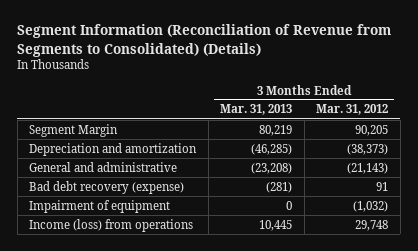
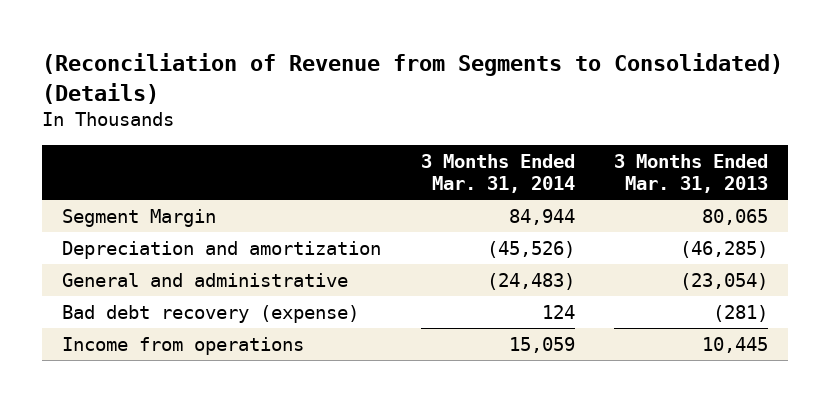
[17,24,392,57] Segment Information (Reconciliation of Revenue from Segments to Consolidated) (Details) -> [41,53,783,104] (Reconciliation of Revenue from Segments to Consolidated) (Details)
[316,104,389,116] Mar. 31, 2012 -> none
none -> [420,154,575,193] 3 Months Ended Mar. 31, 2014
[259,124,293,136] 80,219 -> [702,208,769,225] 80,065
[251,162,293,174] (23,208) -> [680,272,769,290] (23,054)
[29,199,171,213] Impairment of equipment -> none
[29,218,194,232] Income (loss) from operations -> [61,336,304,355] Income from operations

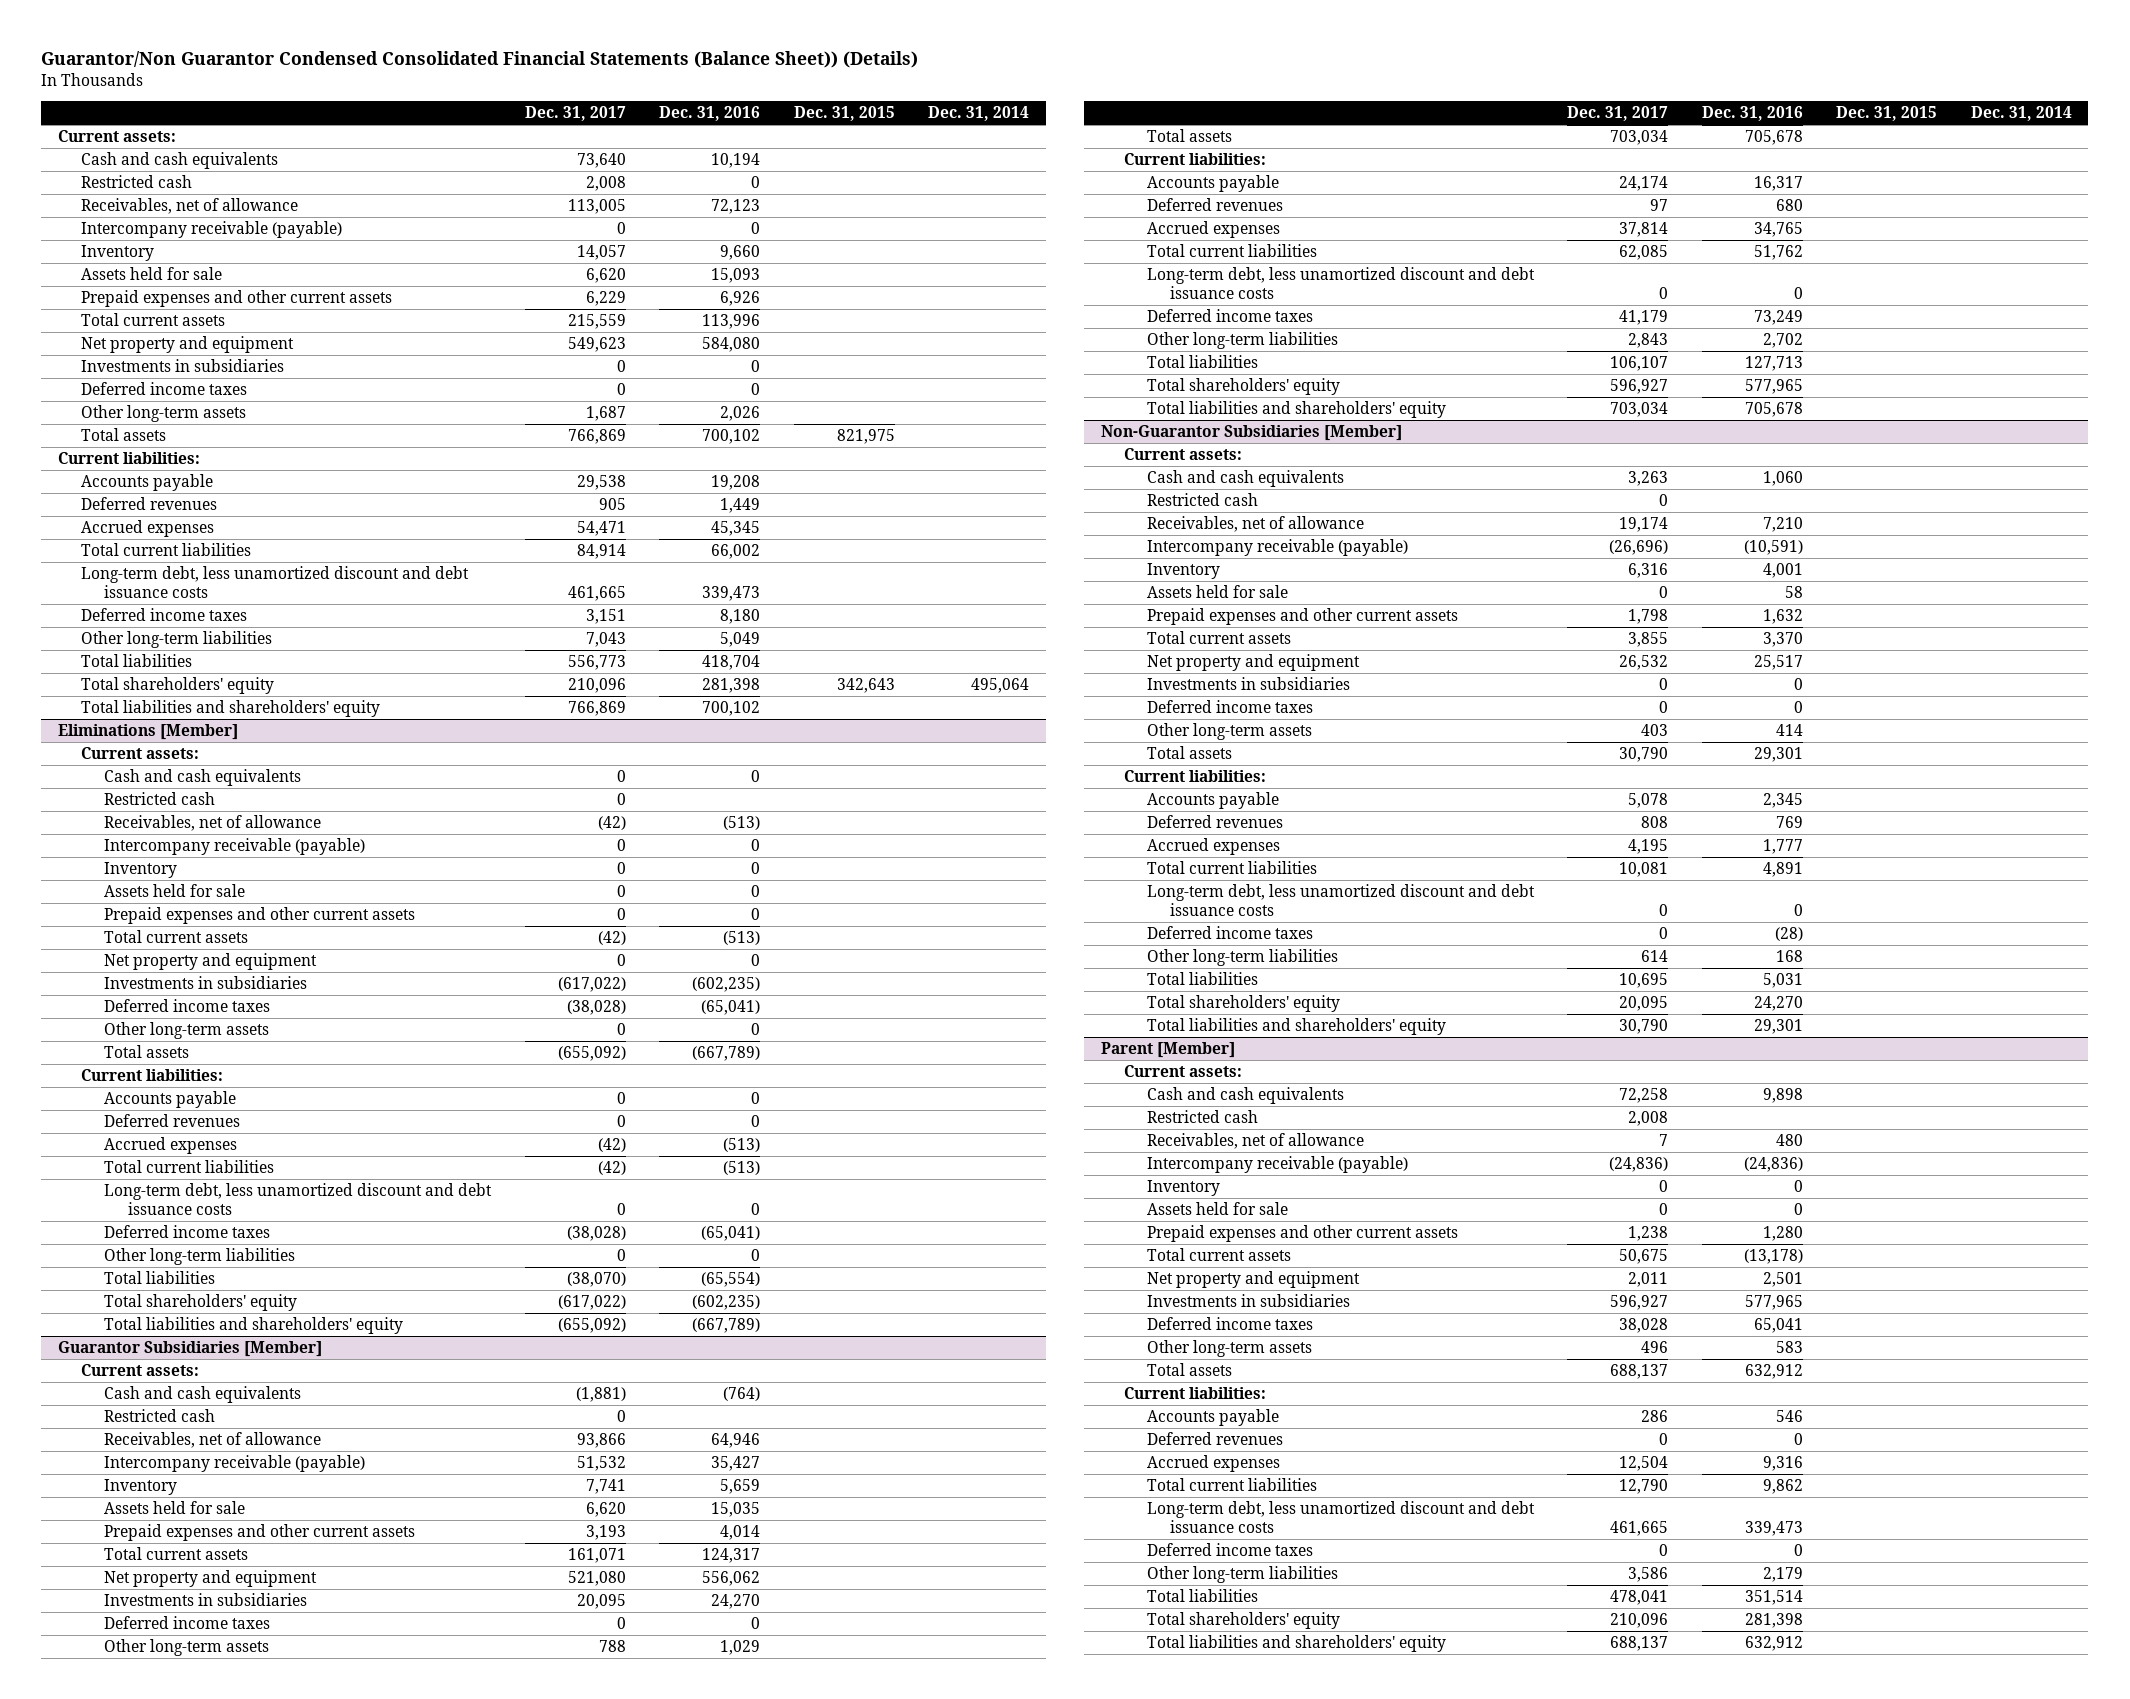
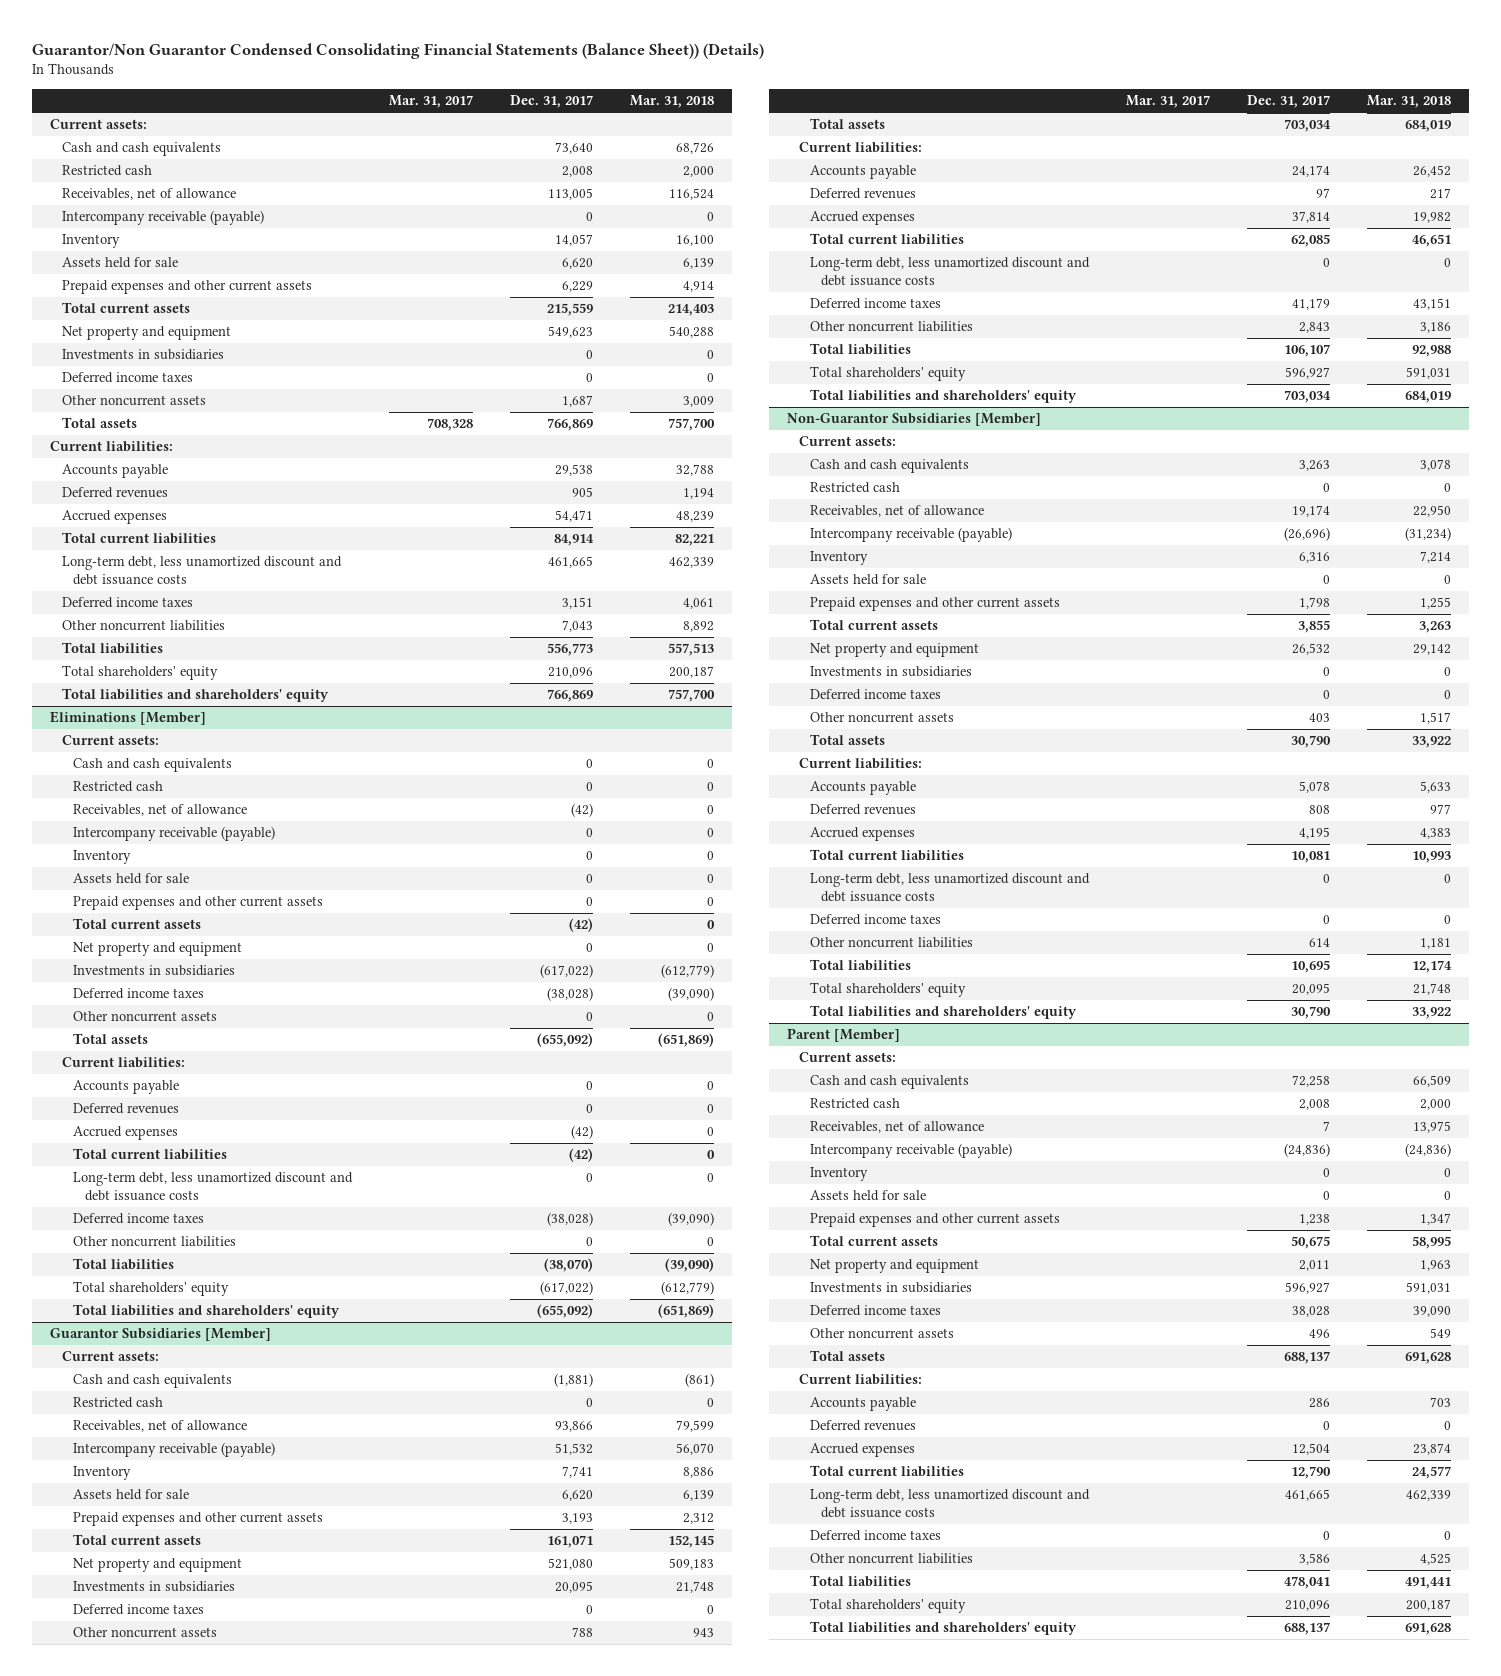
[41,51,919,69] Guarantor/Non Guarantor Condensed Consolidated Financial Statements (Balance Sheet)) (Details) -> [31,42,764,59] Guarantor/Non Guarantor Condensed Consolidating Financial Statements (Balance Sheet)) (Details)
[659,106,761,122] Dec. 31, 2016 -> none
[793,106,895,122] Dec. 31, 2015 -> none
[928,106,1030,122] Dec. 31, 2014 -> none
none -> [389,95,474,109] Mar. 31, 2017
none -> [629,95,714,109] Mar. 31, 2018
[81,405,247,423] Other long-term assets -> [61,395,206,407] Other noncurrent assets
[81,631,273,649] Other long-term liabilities -> [61,620,225,632] Other noncurrent liabilities
[104,1022,270,1040] Other long-term assets -> [73,1011,218,1023] Other noncurrent assets
[104,1248,296,1266] Other long-term liabilities -> [73,1236,237,1248] Other noncurrent liabilities
[104,1639,270,1657] Other long-term assets -> [73,1627,218,1639] Other noncurrent assets
[1146,332,1338,350] Other long-term liabilities -> [810,321,974,333] Other noncurrent liabilities
[1146,723,1312,741] Other long-term assets -> [810,712,955,724] Other noncurrent assets
[1146,949,1338,967] Other long-term liabilities -> [810,937,974,949] Other noncurrent liabilities
[1146,1340,1312,1358] Other long-term assets -> [810,1328,955,1340] Other noncurrent assets
[1146,1566,1338,1584] Other long-term liabilities -> [810,1553,974,1565] Other noncurrent liabilities

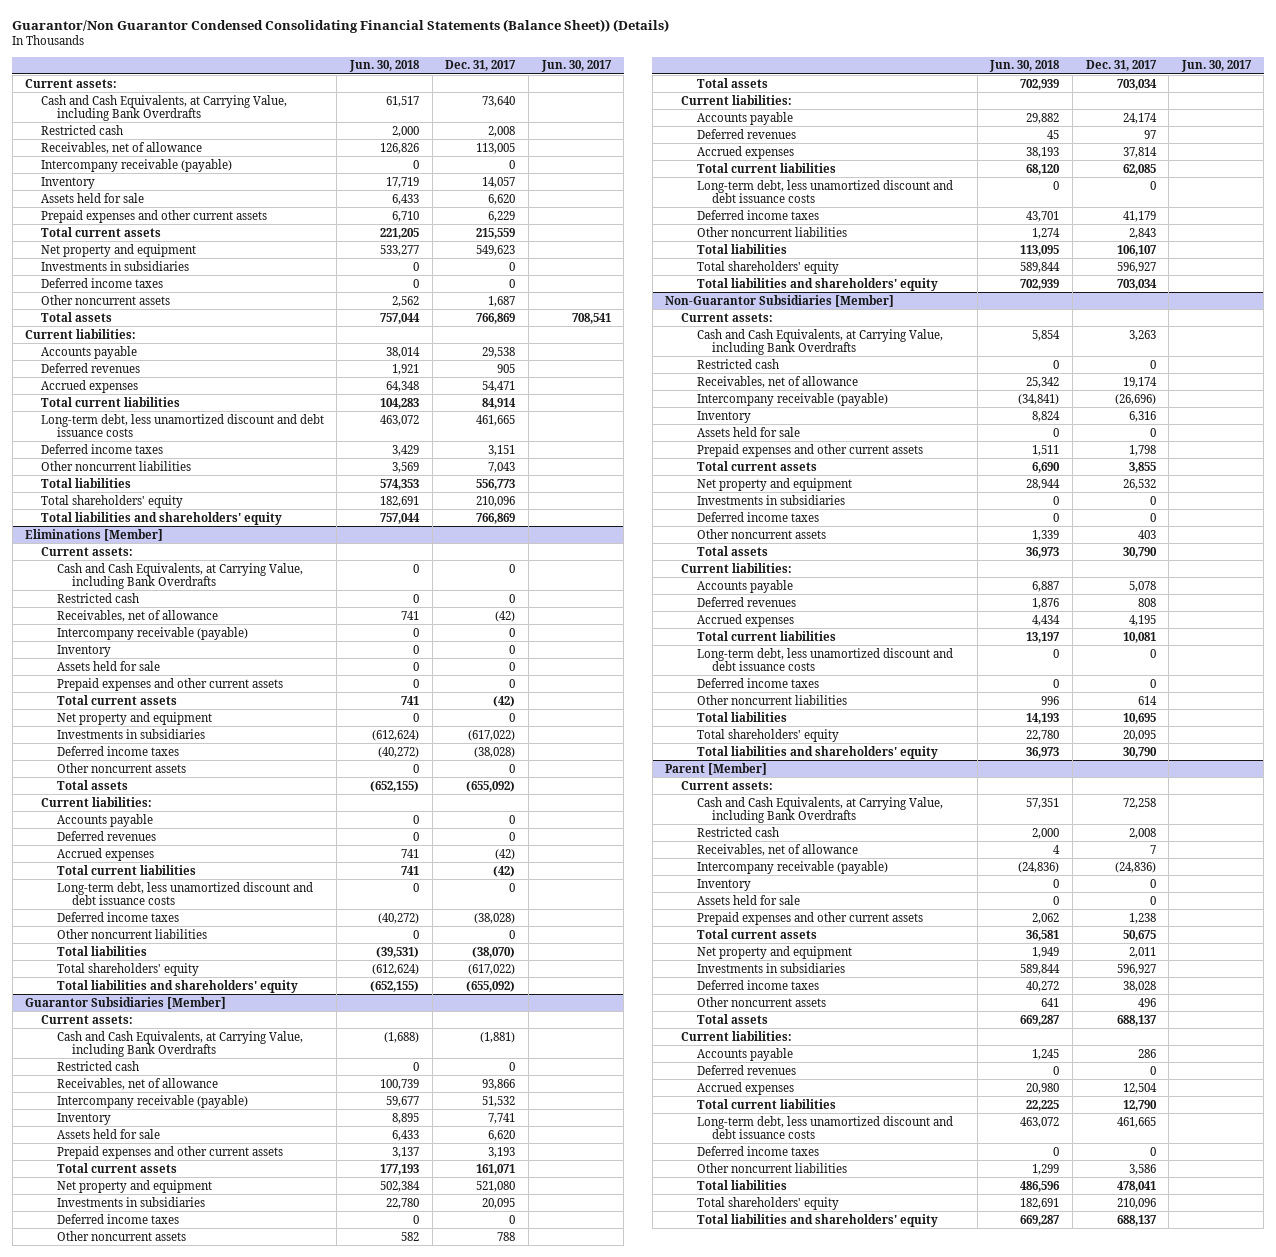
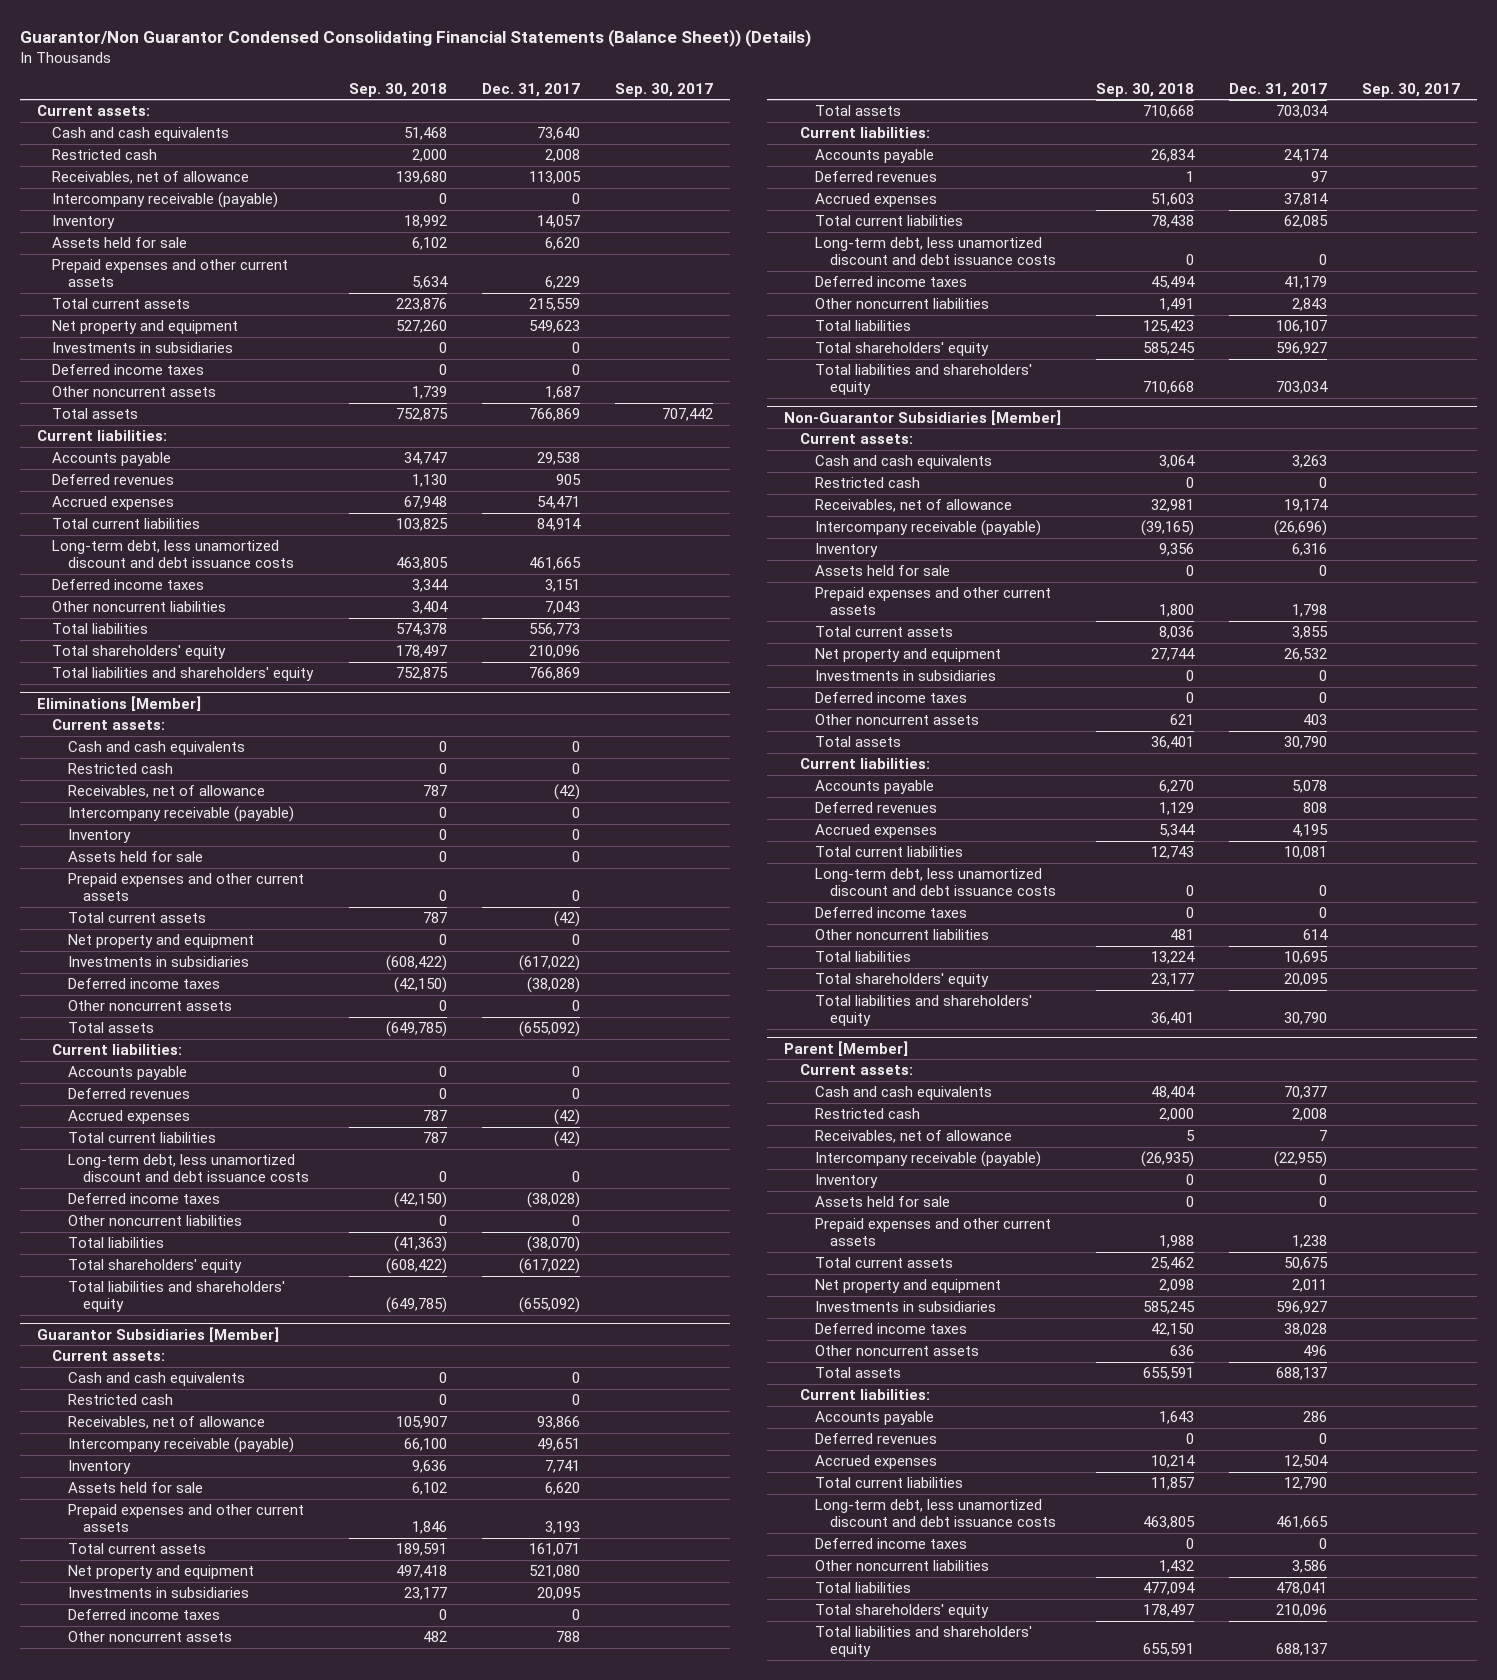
[349,60,421,73] Jun. 30, 2018 -> none
[540,60,612,73] Jun. 30, 2017 -> none
none -> [348,82,447,97] Sep. 30, 2018
none -> [614,82,713,97] Sep. 30, 2017
[40,94,287,121] Cash and Cash Equivalents, at Carrying Value, including Bank Overdrafts -> [52,127,230,142] Cash and cash equivalents
[56,562,303,589] Cash and Cash Equivalents, at Carrying Value, including Bank Overdrafts -> none
none -> [67,741,245,756] Cash and cash equivalents
[56,1030,303,1057] Cash and Cash Equivalents, at Carrying Value, including Bank Overdrafts -> none
none -> [67,1372,245,1387] Cash and cash equivalents
[482,1095,516,1107] 51,532 -> [536,1438,580,1452] 49,651
[696,328,943,355] Cash and Cash Equivalents, at Carrying Value, including Bank Overdrafts -> [814,455,992,470] Cash and cash equivalents
[696,796,943,823] Cash and Cash Equivalents, at Carrying Value, including Bank Overdrafts -> none
none -> [814,1086,992,1101] Cash and cash equivalents
[1114,861,1156,873] (24,836) -> [1273,1151,1327,1168] (22,955)

